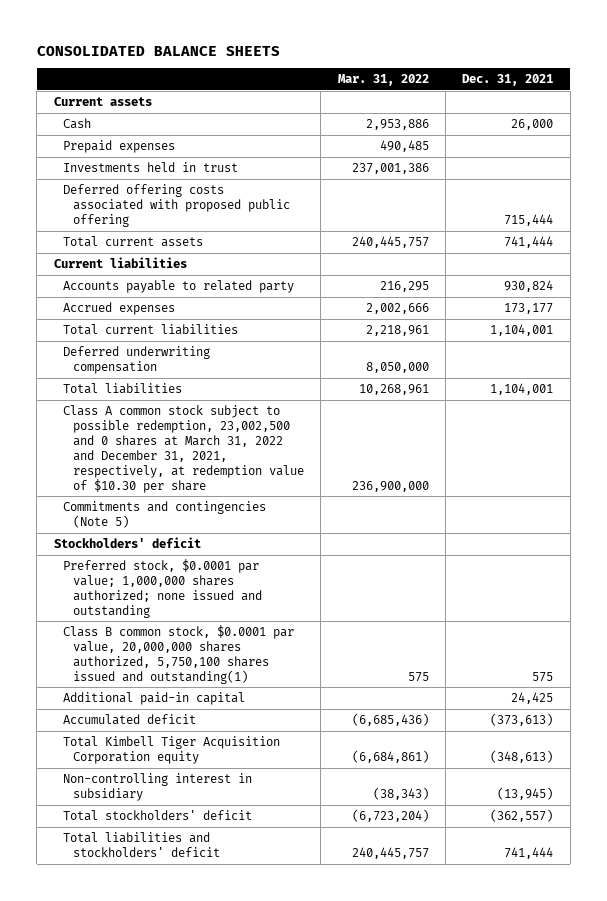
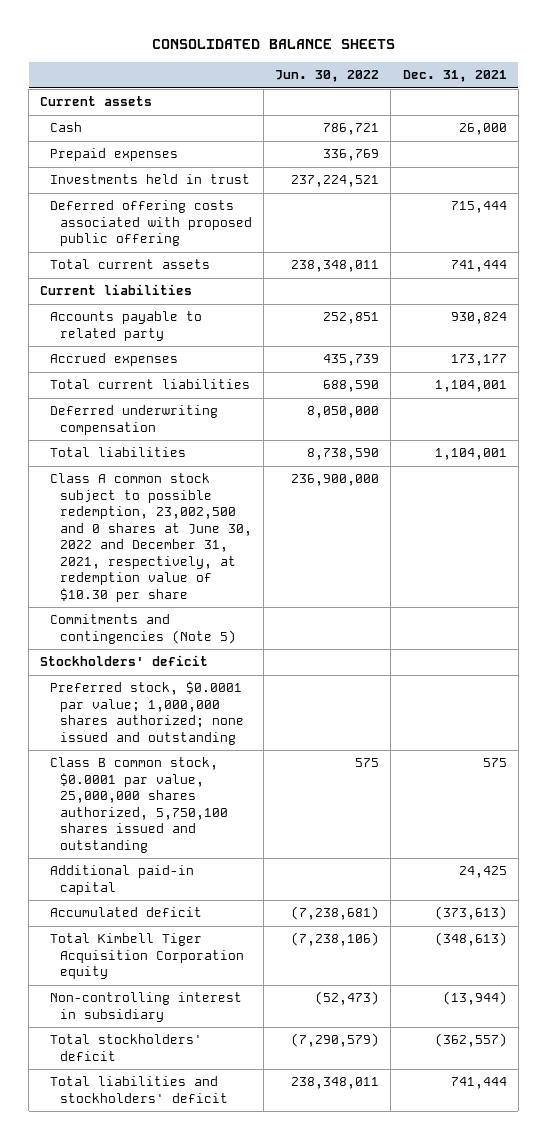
[337,73,429,86] Mar. 31, 2022 -> none
none -> [275,70,380,83] Jun. 30, 2022
[63,405,304,493] Class A common stock subject to possible redemption, 23,002,500 and 0 shares at March 31, 2022 and December 31, 2021, respectively, at redemption value of $10.30 per share -> [50,473,252,602] Class A common stock subject to possible redemption, 23,002,500 and 0 shares at June 30, 2022 and December 31, 2021, respectively, at redemption value of $10.30 per share
[63,625,295,684] Class B common stock, $0.0001 par value, 20,000,000 shares authorized, 5,750,100 shares issued and outstanding(1) -> [50,757,228,853] Class B common stock, $0.0001 par value, 25,000,000 shares authorized, 5,750,100 shares issued and outstanding
[497,786,554,800] (13,945) -> [442,991,507,1006] (13,944)

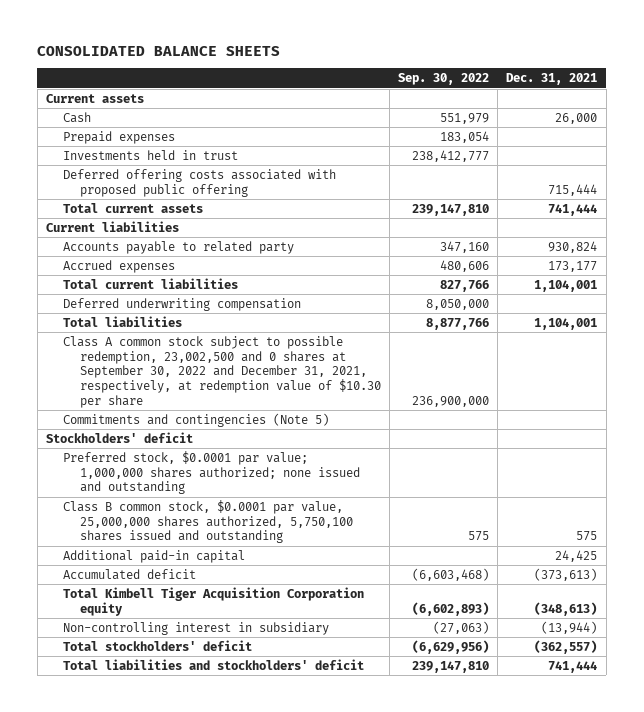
[275,70,380,83] Jun. 30, 2022 -> none
none -> [398,73,490,86] Sep. 30, 2022
[50,473,252,602] Class A common stock subject to possible redemption, 23,002,500 and 0 shares at June 30, 2022 and December 31, 2021, respectively, at redemption value of $10.30 per share -> [62,335,381,408] Class A common stock subject to possible redemption, 23,002,500 and 0 shares at September 30, 2022 and December 31, 2021, respectively, at redemption value of $10.30 per share

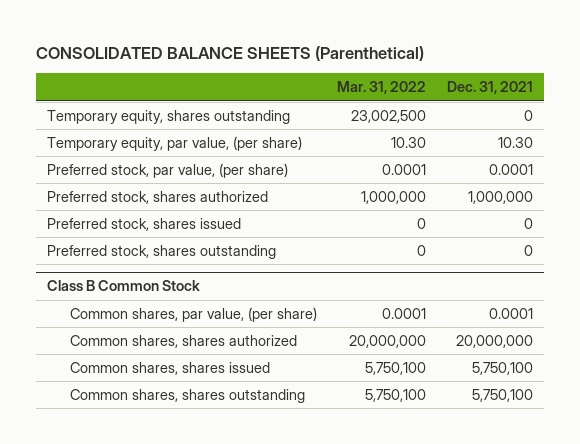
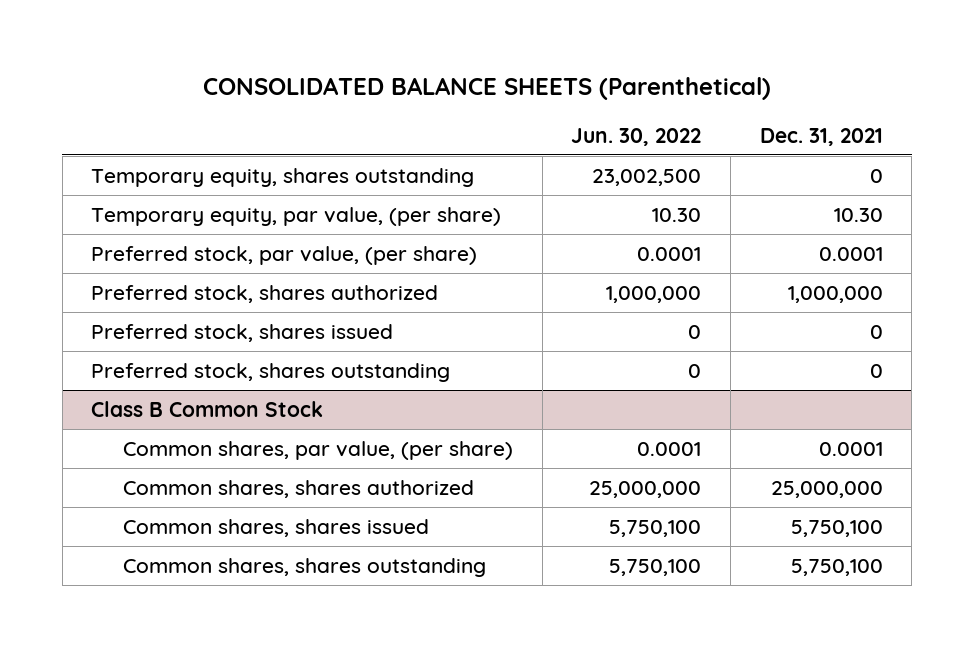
[337,81,427,95] Mar. 31, 2022 -> none
none -> [571,127,702,146] Jun. 30, 2022
[456,334,534,348] 20,000,000 -> [770,481,883,499] 25,000,000

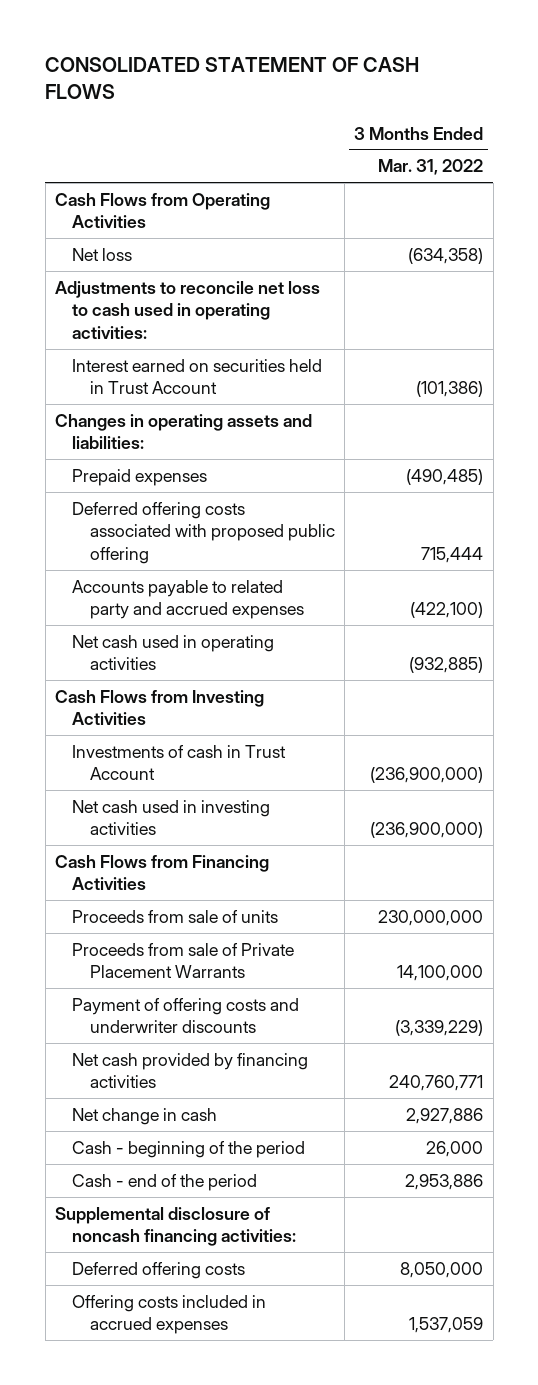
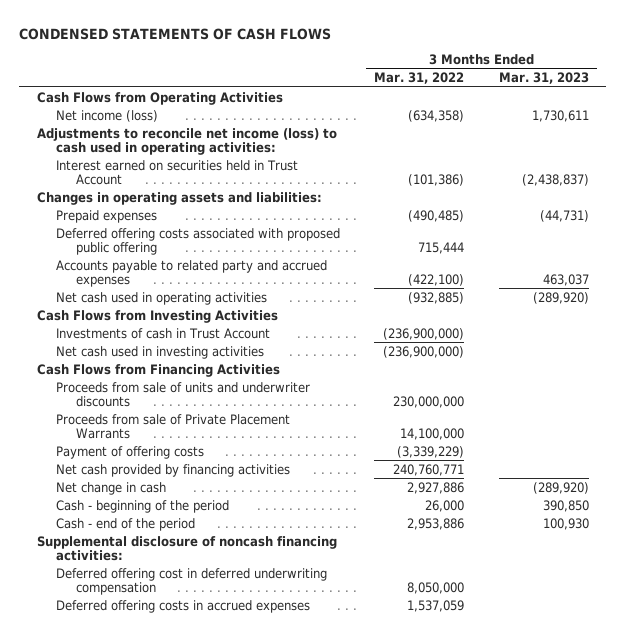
[45,57,420,100] CONSOLIDATED STATEMENT OF CASH FLOWS -> [19,27,332,40] CONDENSED STATEMENTS OF CASH FLOWS
none -> [498,72,589,85] Mar. 31, 2023
[72,247,133,261] Net loss -> [56,109,159,122] Net income (loss)
[54,280,320,340] Adjustments to reconcile net loss to cash used in operating activities: -> [36,127,337,155] Adjustments to reconcile net income (loss) to cash used in operating activities:
[72,909,279,923] Proceeds from sale of units -> [56,381,311,407] Proceeds from sale of units and underwriter discounts
[72,997,300,1034] Payment of offering costs and underwriter discounts -> [56,445,205,459] Payment of offering costs
[72,1261,246,1279] Deferred offering costs -> [56,567,328,595] Deferred offering cost in deferred underwriting compensation
[72,1294,267,1335] Offering costs included in accrued expenses -> [56,599,311,613] Deferred offering costs in accrued expenses

